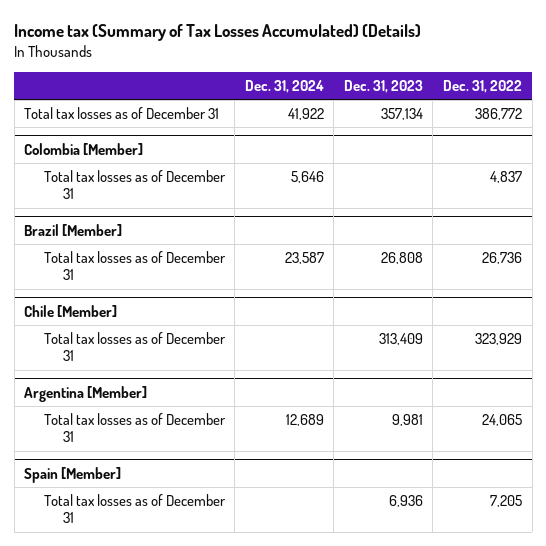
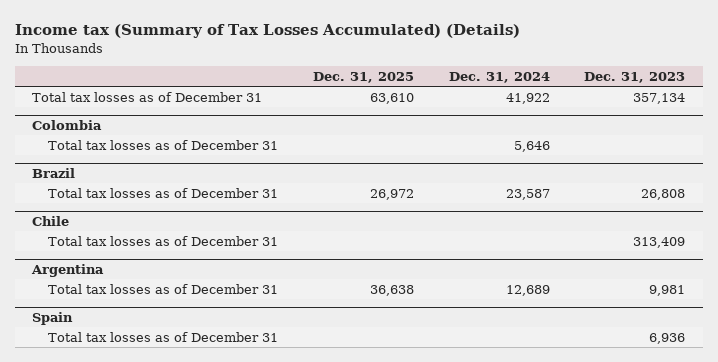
[442,80,522,94] Dec. 31, 2022 -> none
none -> [312,72,414,84] Dec. 31, 2025
[24,142,144,155] Colombia [Member] -> [32,119,103,130] Colombia
[24,223,123,236] Brazil [Member] -> [32,167,76,178] Brazil
[24,304,118,317] Chile [Member] -> [32,215,70,226] Chile
[24,385,148,402] Argentina [Member] -> [31,263,105,277] Argentina
[24,466,122,483] Spain [Member] -> [32,311,74,325] Spain

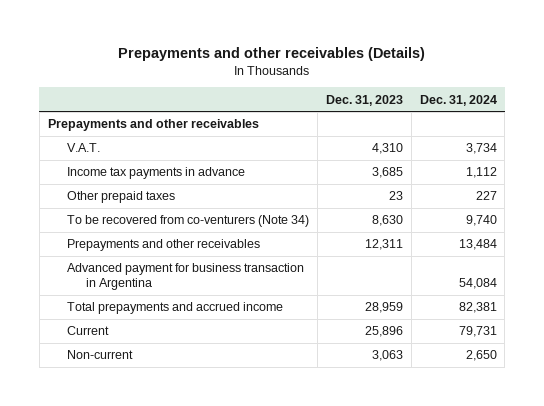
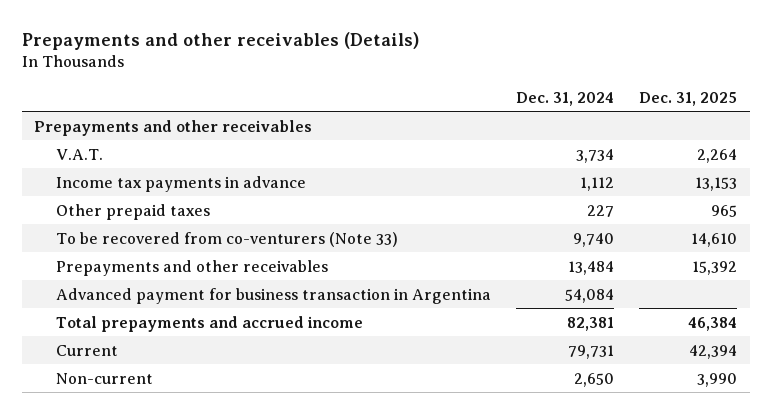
[325,94,403,106] Dec. 31, 2023 -> none
none -> [639,91,738,106] Dec. 31, 2025
[66,215,309,228] To be recovered from co-venturers (Note 34) -> [56,231,399,247] To be recovered from co-venturers (Note 33)

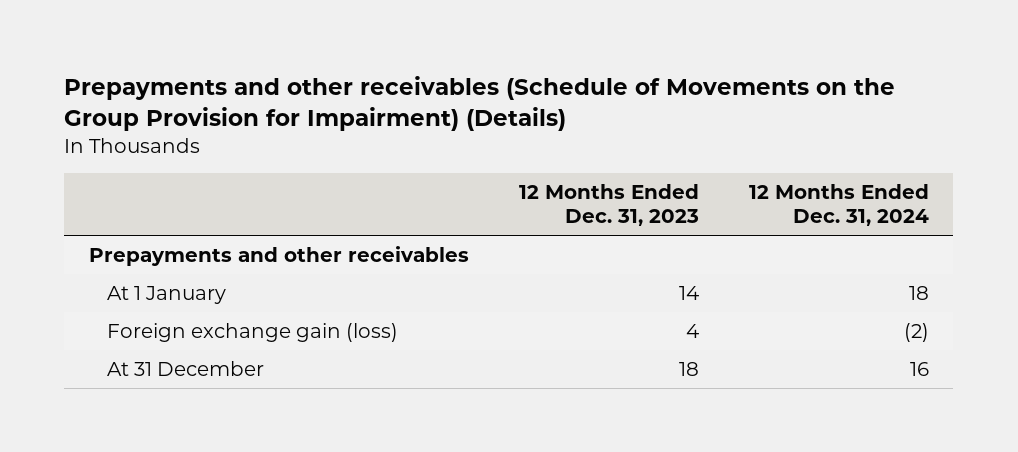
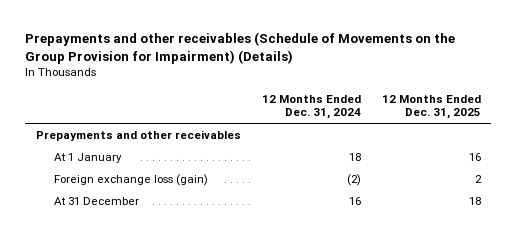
[518,184,699,227] 12 Months Ended Dec. 31, 2023 -> none
none -> [381,94,481,120] 12 Months Ended Dec. 31, 2025
[107,322,399,342] Foreign exchange gain (loss) -> [53,174,208,187] Foreign exchange loss (gain)

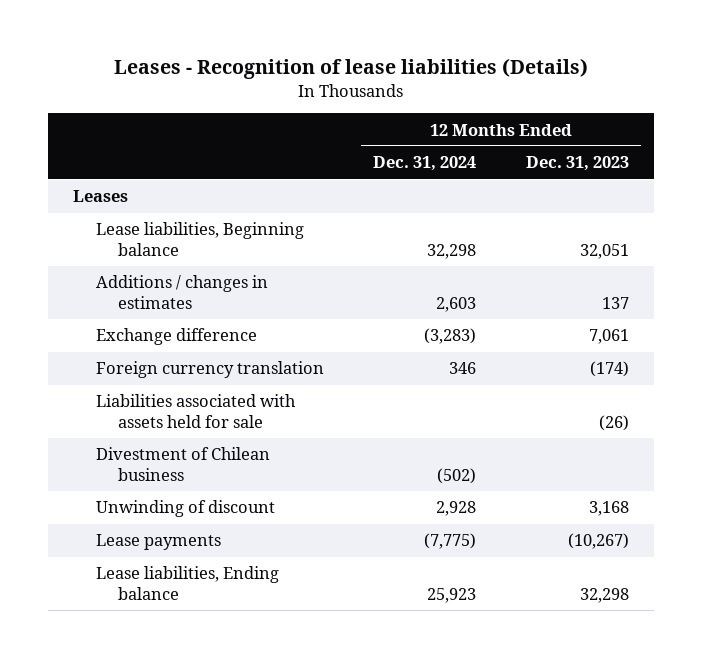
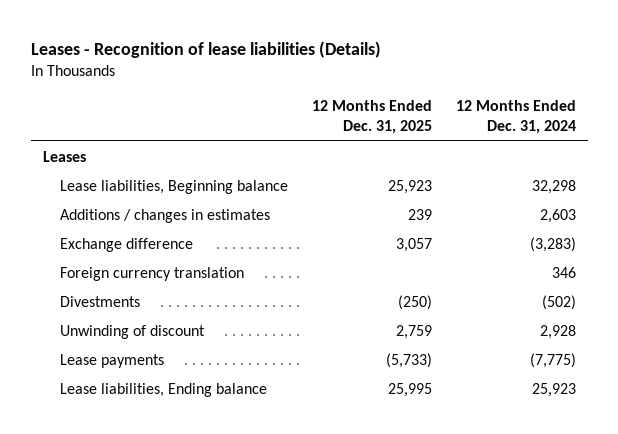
[526,156,630,172] Dec. 31, 2023 -> none
none -> [311,100,432,135] 12 Months Ended Dec. 31, 2025
[95,394,296,428] Liabilities associated with assets held for sale -> none
[95,447,270,481] Divestment of Chilean business -> none
none -> [59,295,140,307] Divestments

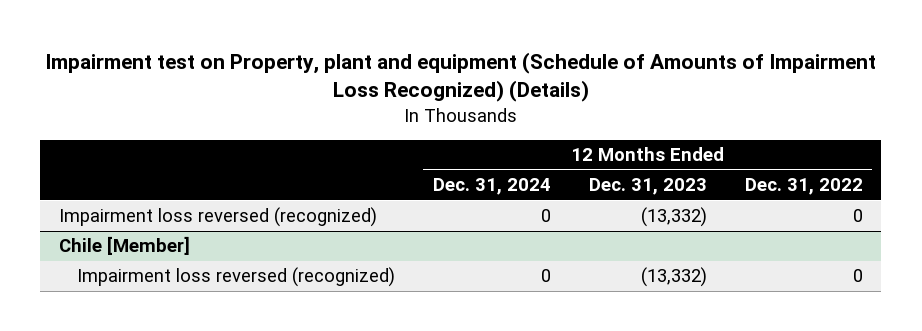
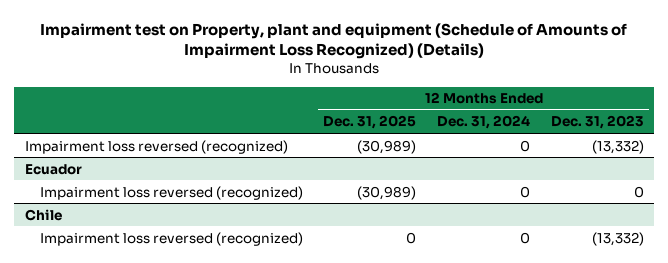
[744,178,863,196] Dec. 31, 2022 -> none
none -> [323,115,417,130] Dec. 31, 2025
none -> [24,163,82,175] Ecuador
none -> [39,185,303,200] Impairment loss reversed (recognized)
[59,236,191,256] Chile [Member] -> [24,208,62,221] Chile

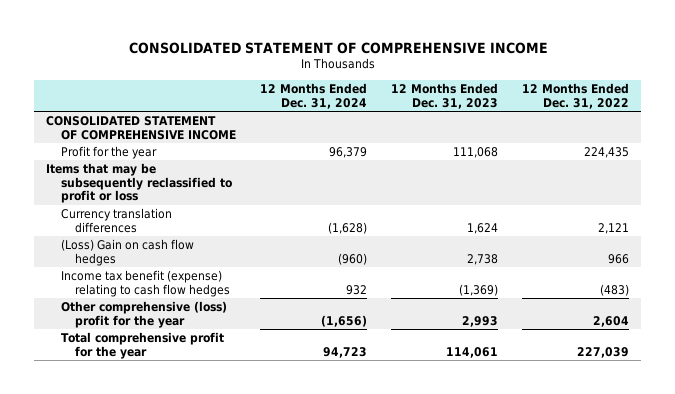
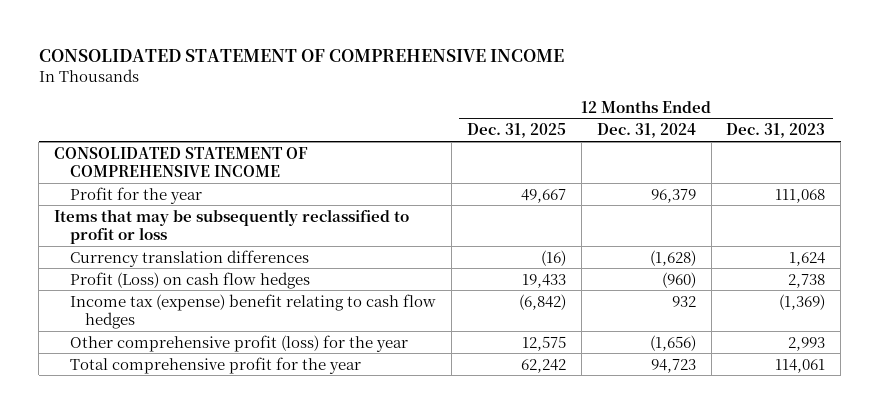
[521,83,629,109] 12 Months Ended Dec. 31, 2022 -> none
none -> [466,123,566,139] Dec. 31, 2025
[60,238,194,266] (Loss) Gain on cash flow hedges -> [69,271,310,289] Profit (Loss) on cash flow hedges
[60,269,231,297] Income tax benefit (expense) relating to cash flow hedges -> [69,293,436,329] Income tax (expense) benefit relating to cash flow hedges
[60,300,227,328] Other comprehensive (loss) profit for the year -> [69,334,408,352] Other comprehensive profit (loss) for the year

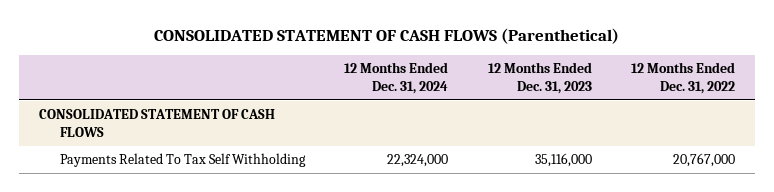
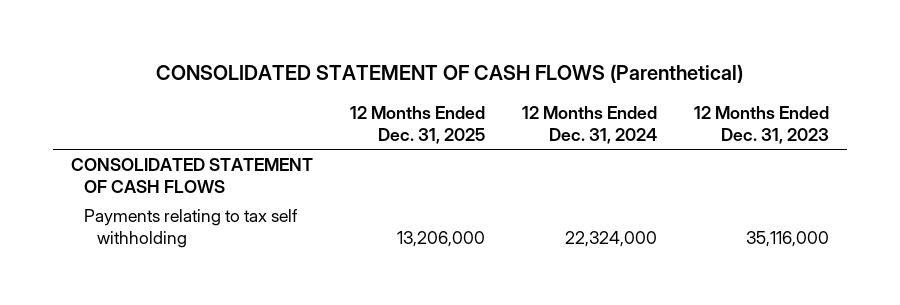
[631,62,736,95] 12 Months Ended Dec. 31, 2022 -> none
none -> [350,105,486,145] 12 Months Ended Dec. 31, 2025
[60,153,307,168] Payments Related To Tax Self Withholding -> [84,208,299,249] Payments relating to tax self withholding

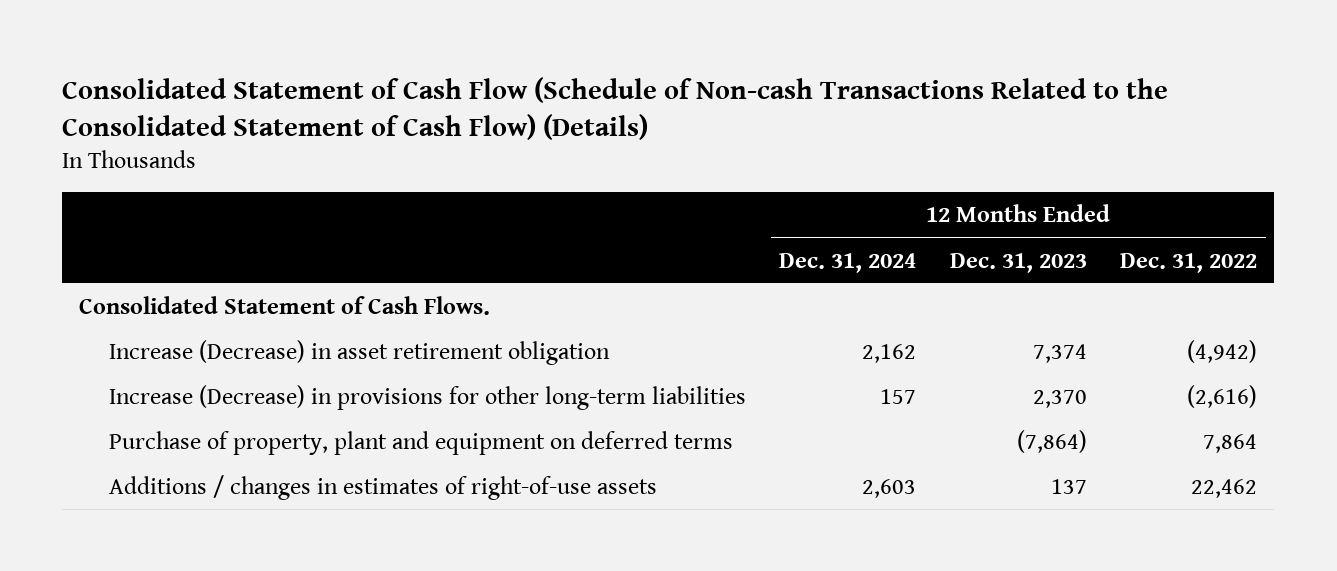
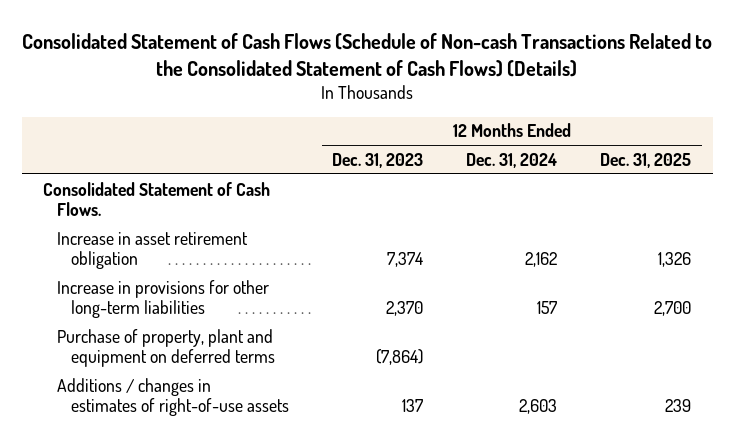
[62,77,1169,141] Consolidated Statement of Cash Flow (Schedule of Non-cash Transactions Related to the Consolidated Statement of Cash Flow) (Details) -> [22,32,713,77] Consolidated Statement of Cash Flows (Schedule of Non-cash Transactions Related to the Consolidated Statement of Cash Flows) (Details)
[1120,252,1258,273] Dec. 31, 2022 -> none
none -> [600,152,692,168] Dec. 31, 2025
[108,340,610,366] Increase (Decrease) in asset retirement obligation -> [57,231,249,270] Increase in asset retirement obligation
[108,385,746,411] Increase (Decrease) in provisions for other long-term liabilities -> [57,279,270,319] Increase in provisions for other long-term liabilities

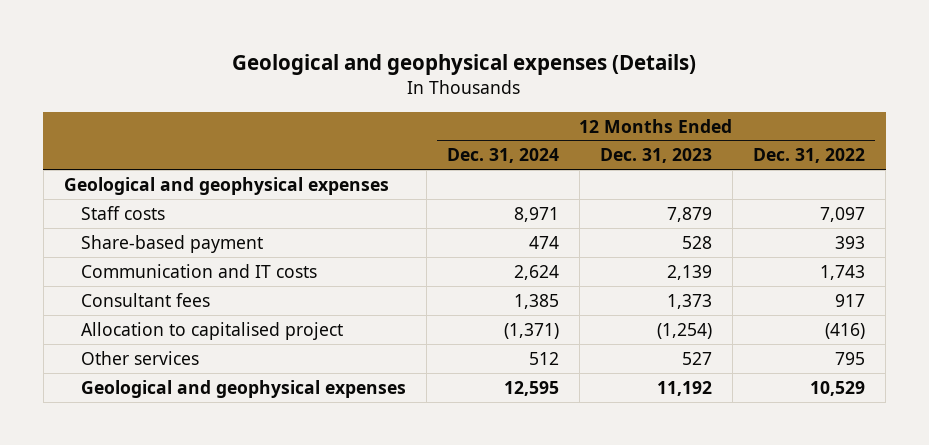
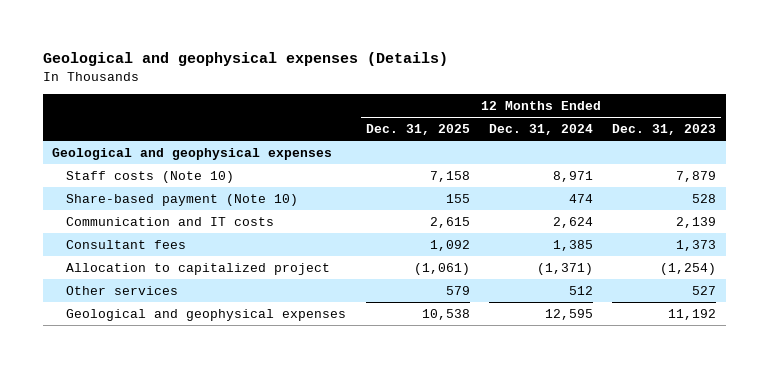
[753,148,866,164] Dec. 31, 2022 -> none
none -> [365,124,470,136] Dec. 31, 2025
[81,205,166,220] Staff costs -> [66,170,235,183] Staff costs (Note 10)
[81,234,264,253] Share-based payment -> [66,193,299,206] Share-based payment (Note 10)
[81,321,344,340] Allocation to capitalised project -> [66,262,331,275] Allocation to capitalized project

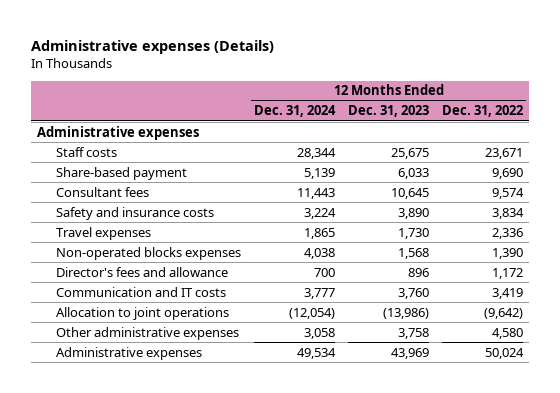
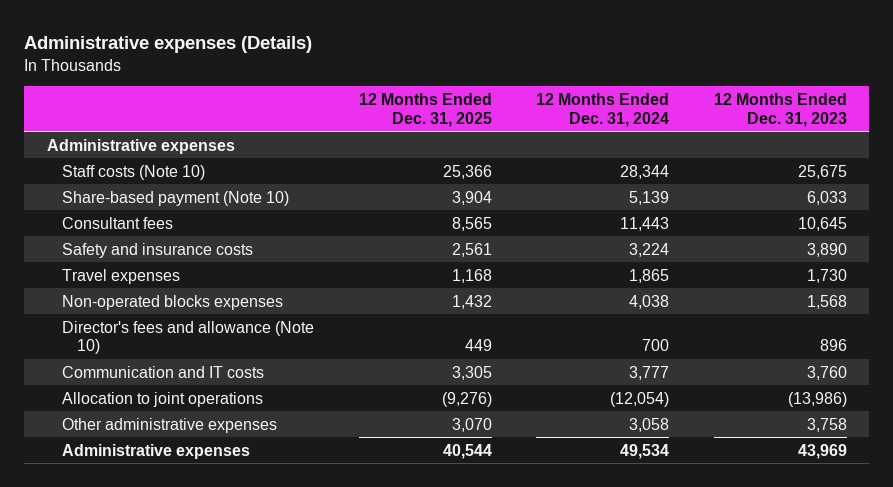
[441,105,523,118] Dec. 31, 2022 -> none
none -> [358,93,492,127] 12 Months Ended Dec. 31, 2025
[56,146,118,157] Staff costs -> [61,164,205,180] Staff costs (Note 10)
[56,166,188,180] Share-based payment -> [61,190,289,206] Share-based payment (Note 10)
[56,266,229,277] Director's fees and allowance -> [61,320,314,355] Director's fees and allowance (Note 10)

